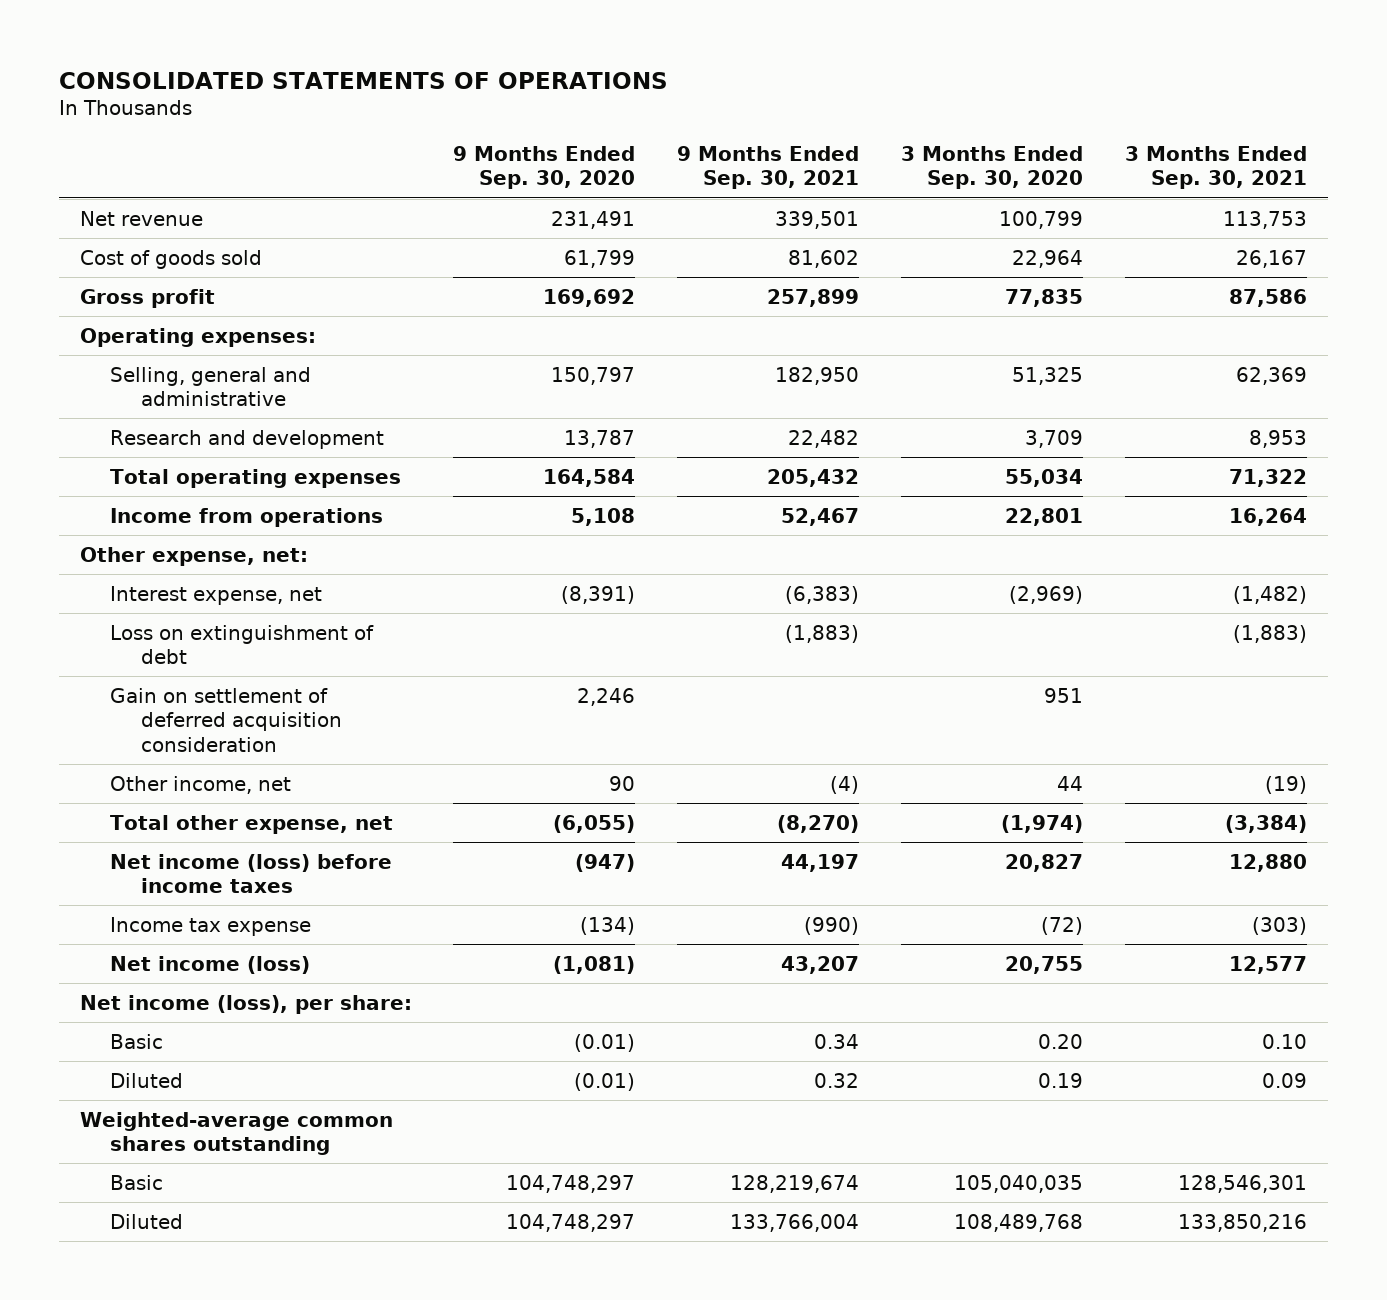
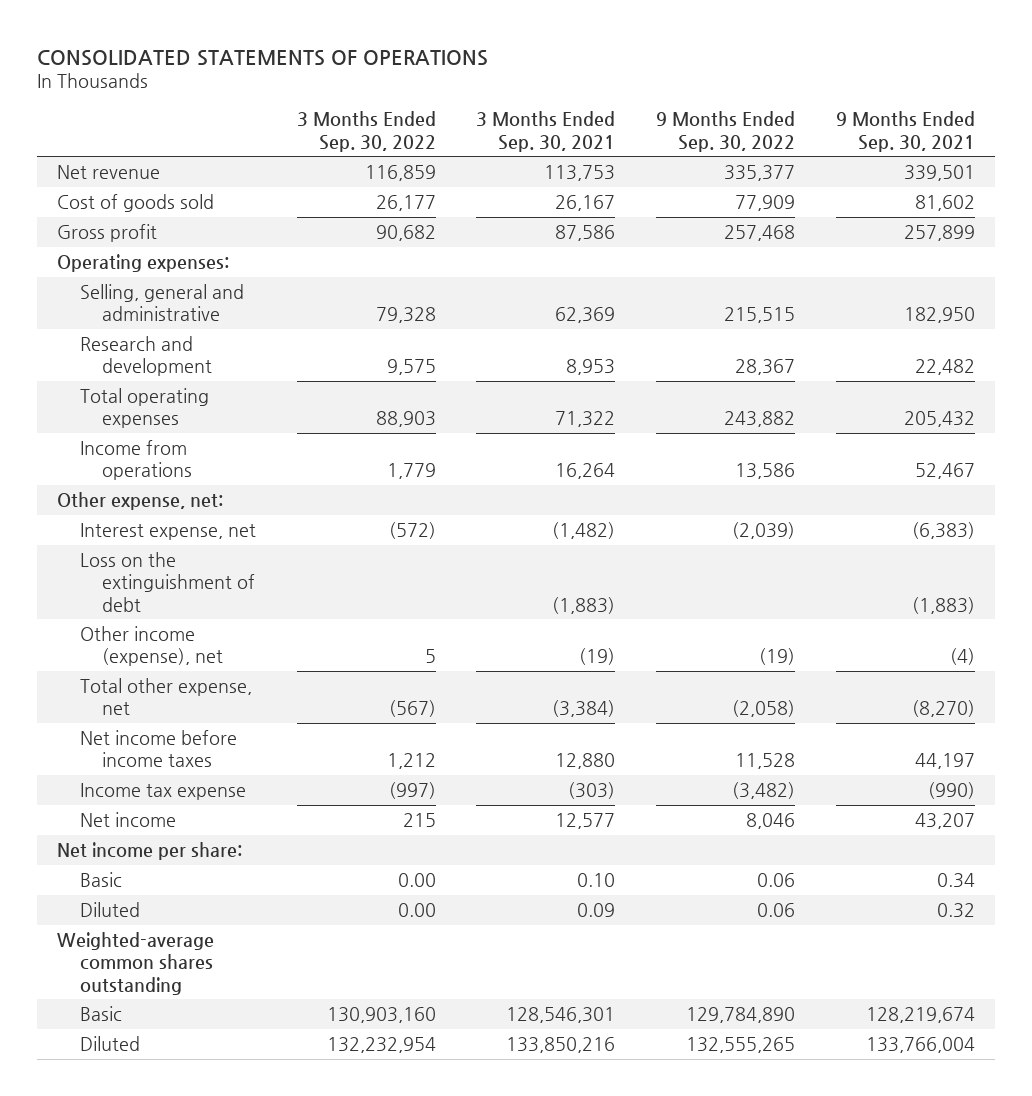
[453,145,636,190] 9 Months Ended Sep. 30, 2020 -> none
[901,145,1084,190] 3 Months Ended Sep. 30, 2020 -> none
none -> [296,111,436,152] 3 Months Ended Sep. 30, 2022
none -> [656,111,796,152] 9 Months Ended Sep. 30, 2022
[110,687,343,752] Gain on settlement of deferred acquisition consideration -> none
[110,624,375,665] Loss on extinguishment of debt -> [79,551,256,612] Loss on the extinguishment of debt
[110,775,292,794] Other income, net -> [79,625,224,667] Other income (expense), net
[110,853,393,894] Net income (loss) before income taxes -> [79,729,237,768] Net income before income taxes
[110,955,311,974] Net income (loss) -> [79,811,176,827] Net income
[79,994,412,1014] Net income (loss), per share: -> [57,841,243,860] Net income per share:

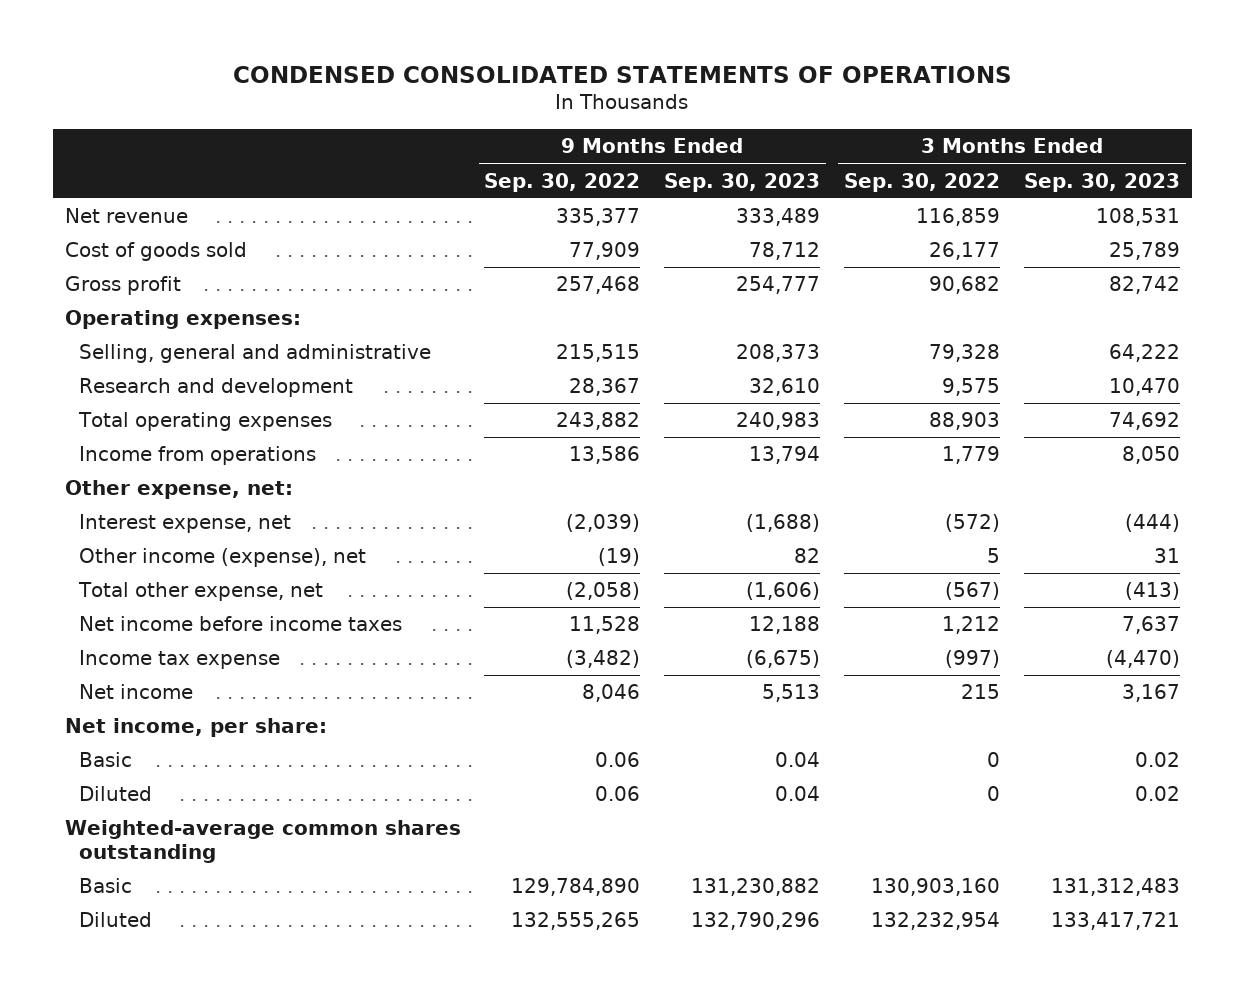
[36,49,488,66] CONSOLIDATED STATEMENTS OF OPERATIONS -> [233,66,1013,84] CONDENSED CONSOLIDATED STATEMENTS OF OPERATIONS
[476,111,616,152] 3 Months Ended Sep. 30, 2021 -> none
[835,111,975,152] 9 Months Ended Sep. 30, 2021 -> none
none -> [664,172,821,192] Sep. 30, 2023
none -> [1024,172,1181,192] Sep. 30, 2023
[79,551,256,612] Loss on the extinguishment of debt -> none
[57,841,243,860] Net income per share: -> [64,718,327,738] Net income, per share:
[397,872,436,887] 0.00 -> [987,752,1001,768] 0
[397,902,436,917] 0.00 -> [987,786,1001,802] 0

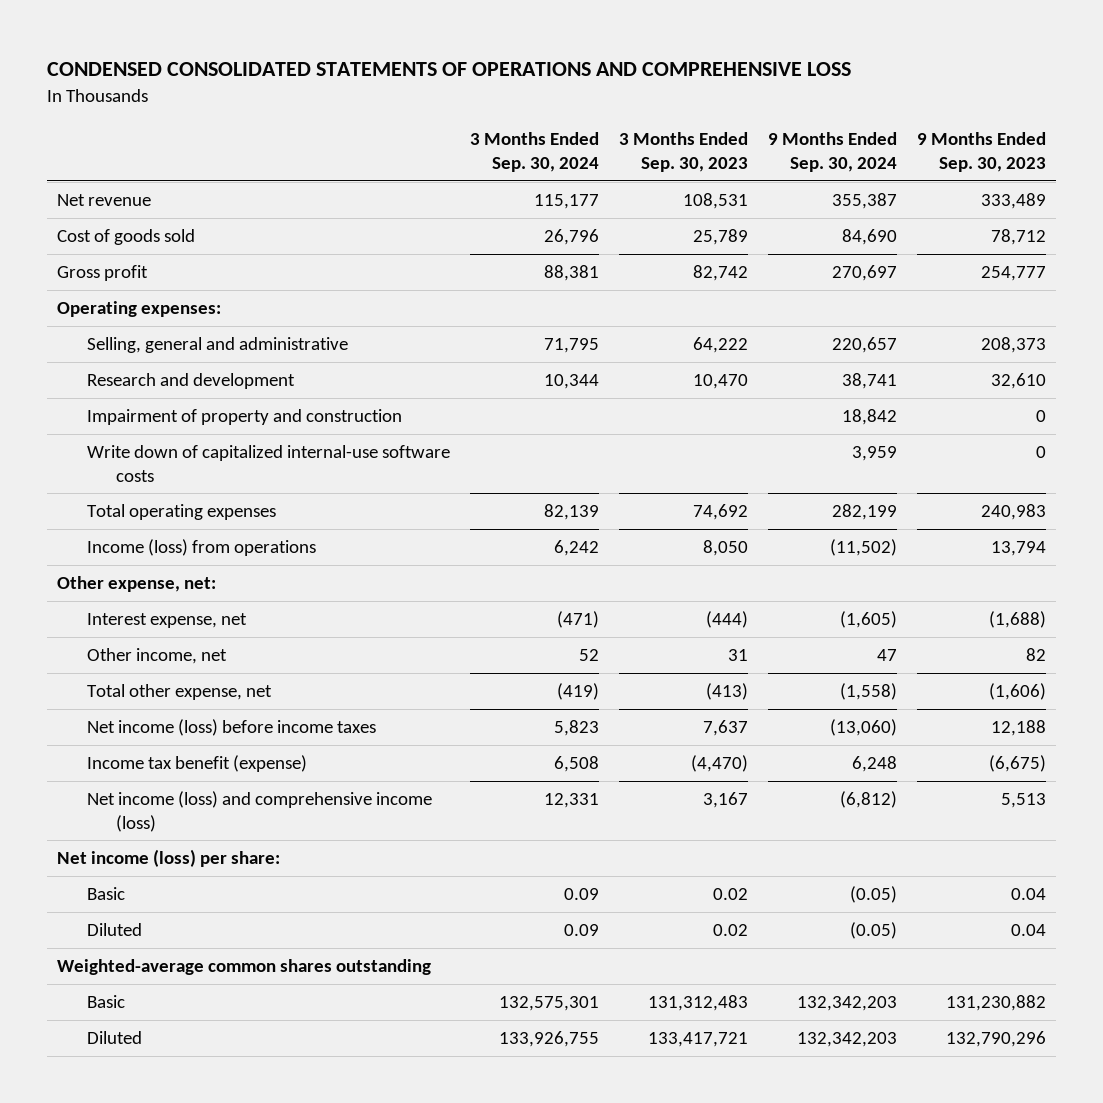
[233,66,1013,84] CONDENSED CONSOLIDATED STATEMENTS OF OPERATIONS -> [46,62,851,77] CONDENSED CONSOLIDATED STATEMENTS OF OPERATIONS AND COMPREHENSIVE LOSS
[484,172,641,192] Sep. 30, 2022 -> none
[844,172,1001,192] Sep. 30, 2022 -> none
none -> [469,132,599,172] 3 Months Ended Sep. 30, 2024
none -> [768,132,898,172] 9 Months Ended Sep. 30, 2024
none -> [86,409,402,426] Impairment of property and construction
none -> [86,445,450,482] Write down of capitalized internal-use software costs
[78,446,316,466] Income from operations -> [86,539,316,557] Income (loss) from operations
[78,548,366,568] Other income (expense), net -> [86,648,227,665] Other income, net
[78,616,402,632] Net income before income taxes -> [86,719,376,737] Net income (loss) before income taxes
[78,650,280,670] Income tax expense -> [86,755,307,773] Income tax benefit (expense)
[78,684,193,700] Net income -> [86,791,432,832] Net income (loss) and comprehensive income (loss)
[64,718,327,738] Net income, per share: -> [56,849,280,868] Net income (loss) per share:

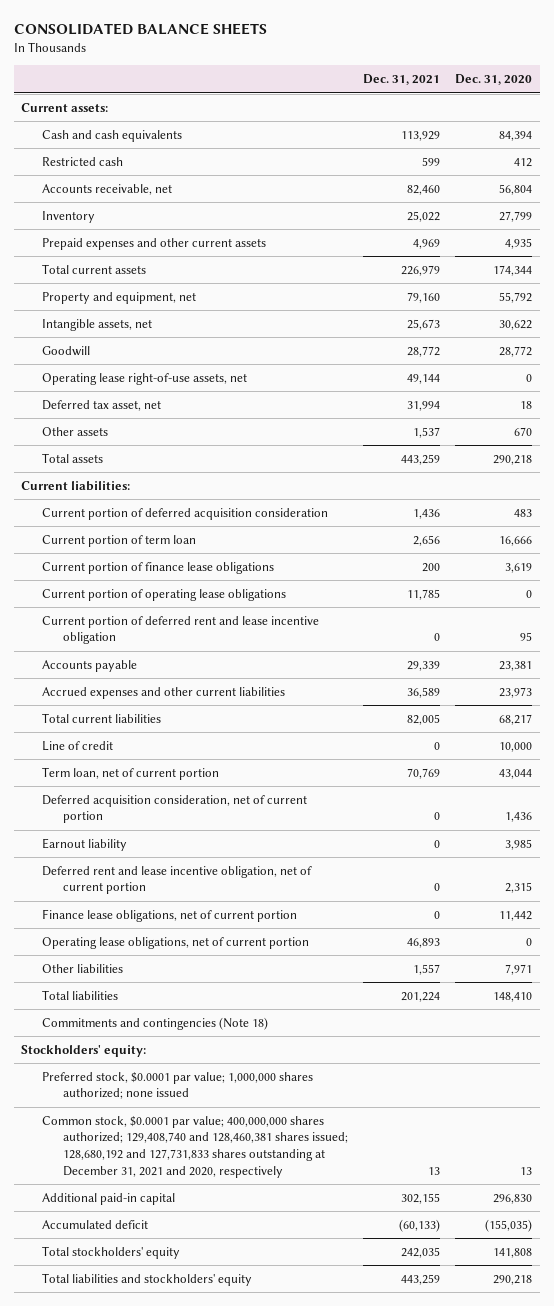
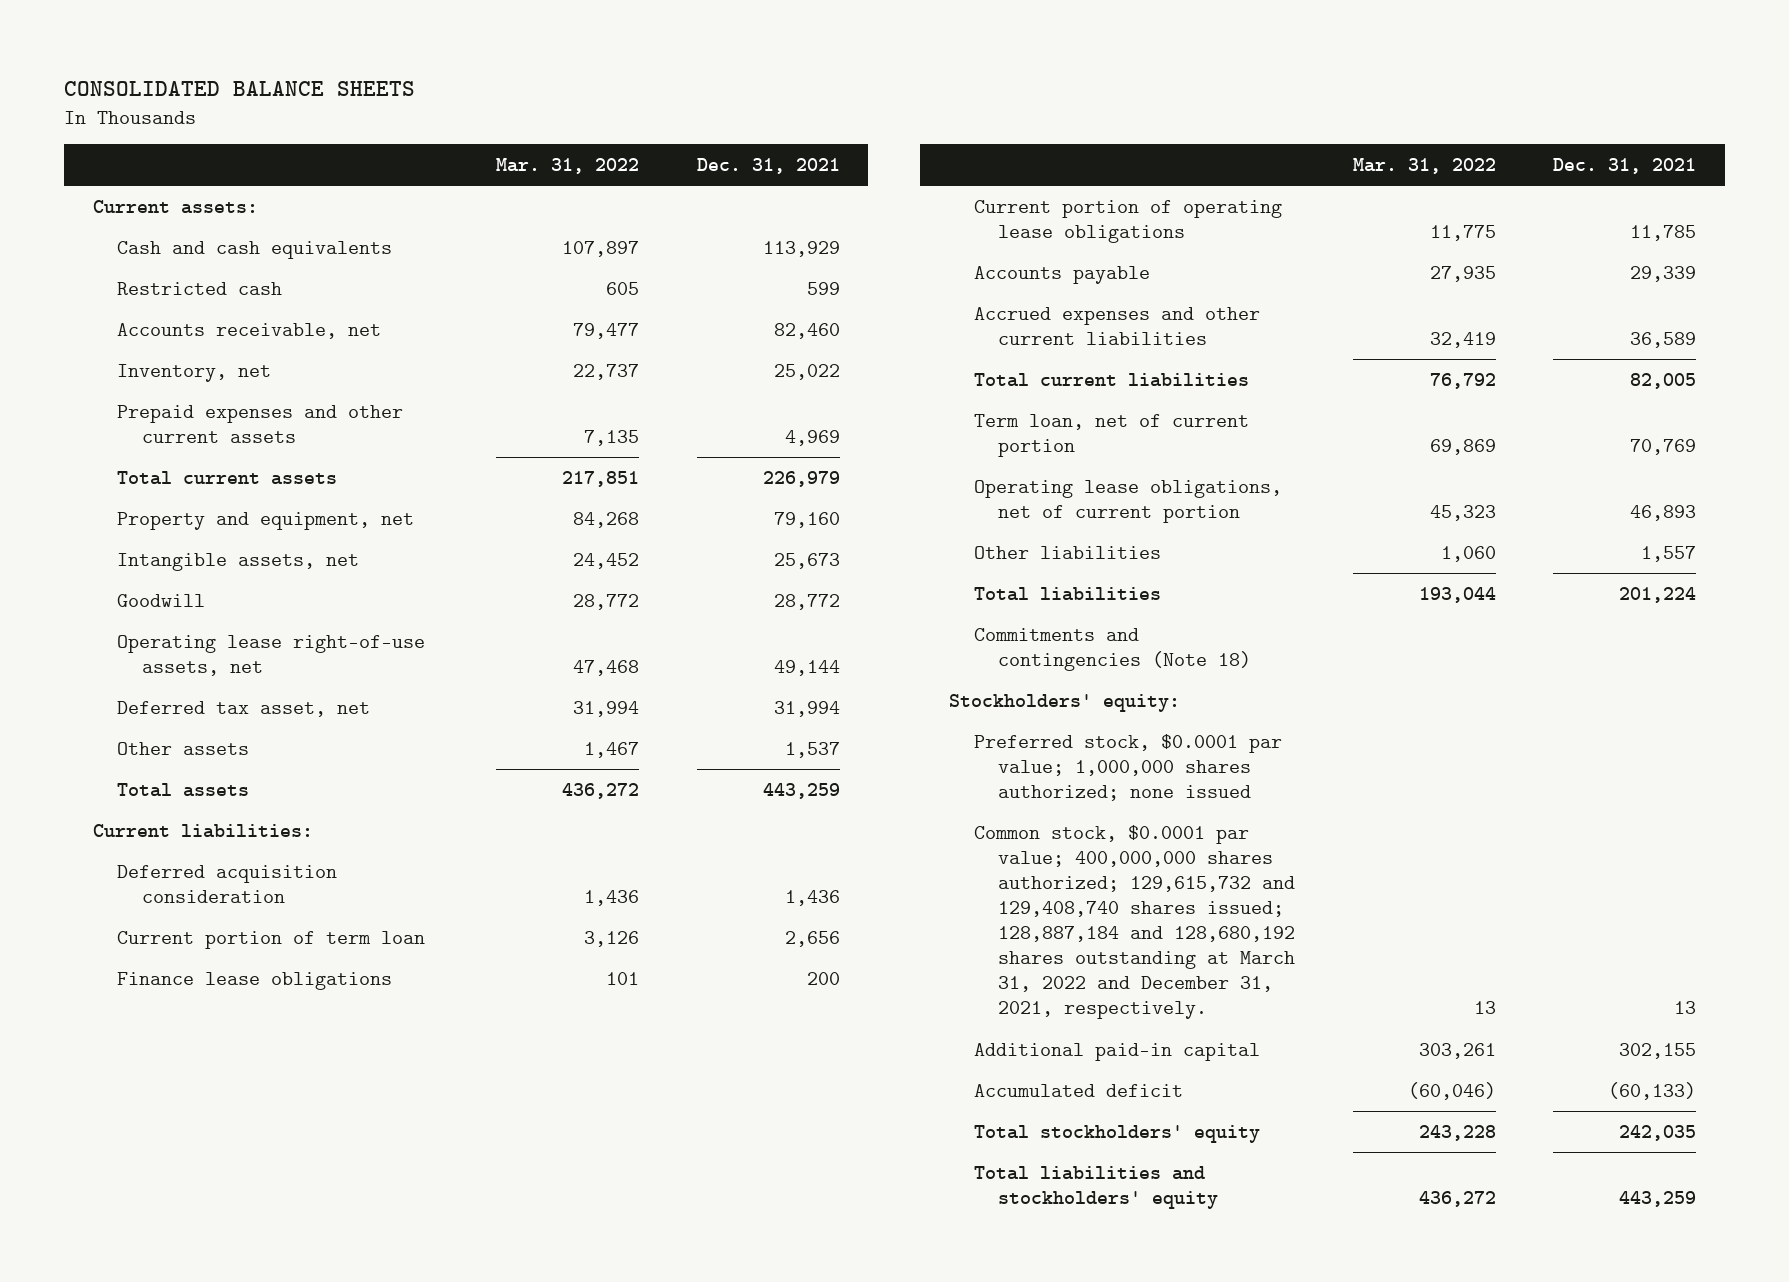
[455,74,533,86] Dec. 31, 2020 -> none
none -> [496,158,640,175] Mar. 31, 2022
[42,210,96,223] Inventory -> [117,363,272,382] Inventory, net
[42,507,329,520] Current portion of deferred acquisition consideration -> [117,864,338,903] Deferred acquisition consideration
[42,561,275,574] Current portion of finance lease obligations -> [117,971,393,990] Finance lease obligations
[42,615,320,645] Current portion of deferred rent and lease incentive obligation -> none
[42,740,114,751] Line of credit -> none
[42,794,308,824] Deferred acquisition consideration, net of current portion -> none
[42,837,128,851] Earnout liability -> none
[42,865,313,895] Deferred rent and lease incentive obligation, net of current portion -> none
[42,908,298,922] Finance lease obligations, net of current portion -> none
[42,1115,348,1178] Common stock, $0.0001 par value; 400,000,000 shares authorized; 129,408,740 and 128,460,381 shares issued; 128,680,192 and 127,731,833 shares outstanding at December 31, 2021 and 2020, respectively -> [973,824,1296,1020] Common stock, $0.0001 par value; 400,000,000 shares authorized; 129,615,732 and 129,408,740 shares issued; 128,887,184 and 128,680,192 shares outstanding at March 31, 2022 and December 31, 2021, respectively.

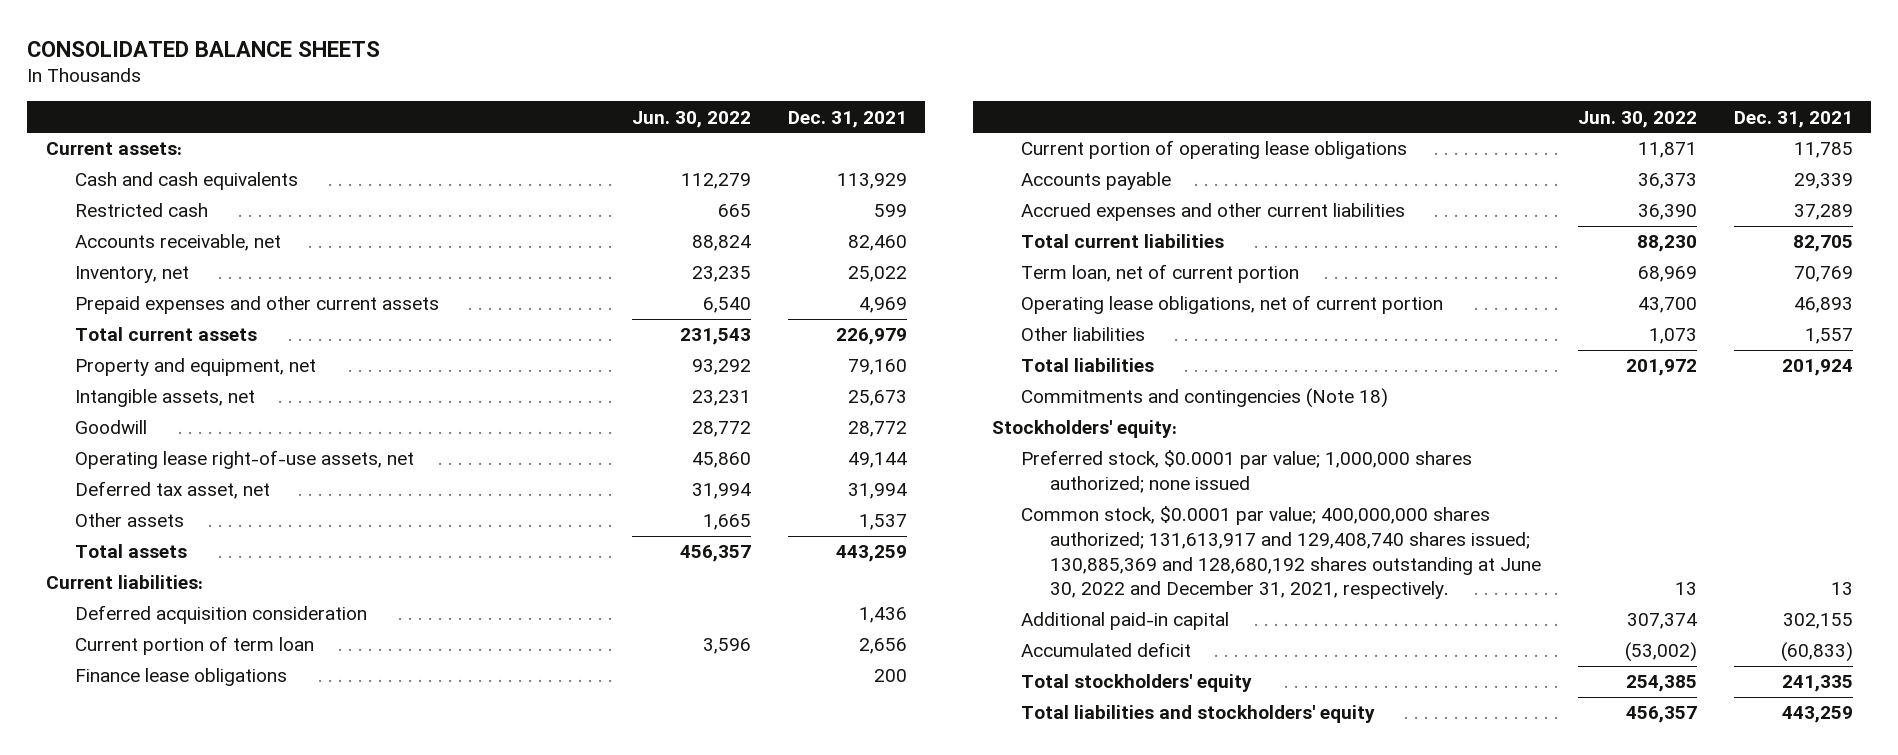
[496,158,640,175] Mar. 31, 2022 -> none
none -> [631,110,751,128] Jun. 30, 2022
[1629,331,1696,348] 36,589 -> [1793,204,1853,221] 37,289
[1629,372,1696,389] 82,005 -> [1792,235,1853,253] 82,705
[1618,586,1696,603] 201,224 -> [1781,359,1853,377] 201,924
[973,824,1296,1020] Common stock, $0.0001 par value; 400,000,000 shares authorized; 129,615,732 and 129,408,740 shares issued; 128,887,184 and 128,680,192 shares outstanding at March 31, 2022 and December 31, 2021, respectively. -> [1020,506,1541,600] Common stock, $0.0001 par value; 400,000,000 shares authorized; 131,613,917 and 129,408,740 shares issued; 130,885,369 and 128,680,192 shares outstanding at June 30, 2022 and December 31, 2021, respectively.
[1607,1081,1696,1100] (60,133) -> [1780,642,1853,663] (60,833)
[1618,1124,1696,1141] 242,035 -> [1781,675,1853,693] 241,335

